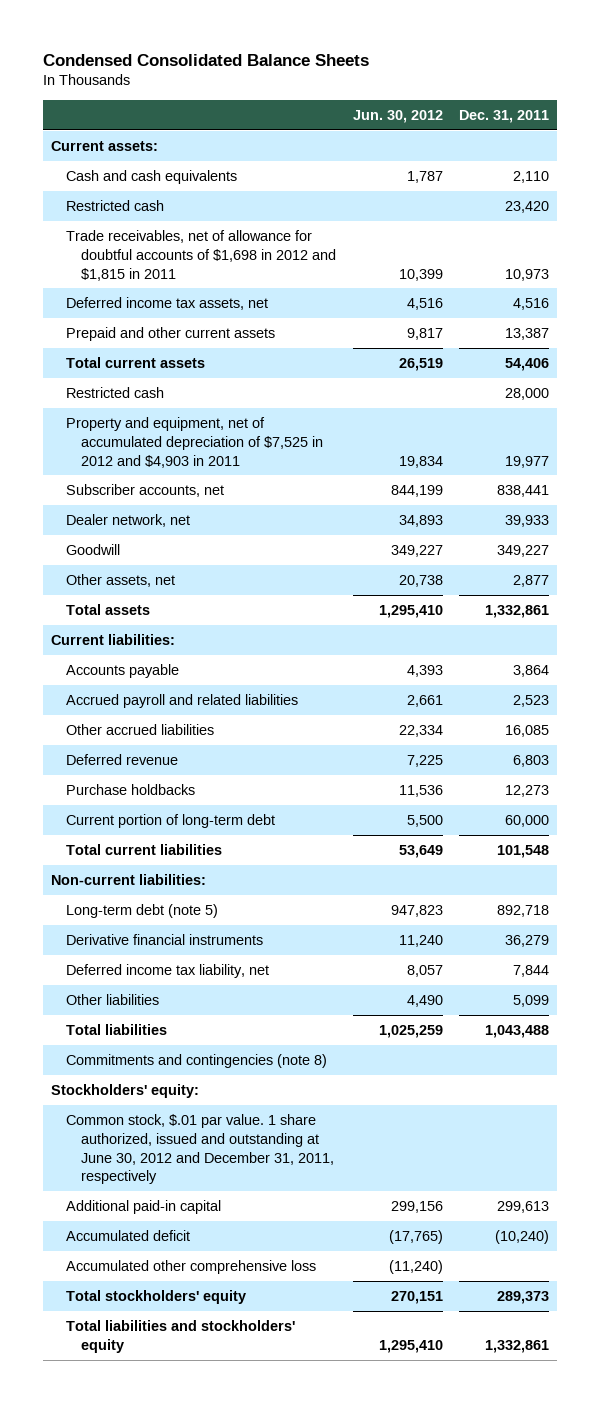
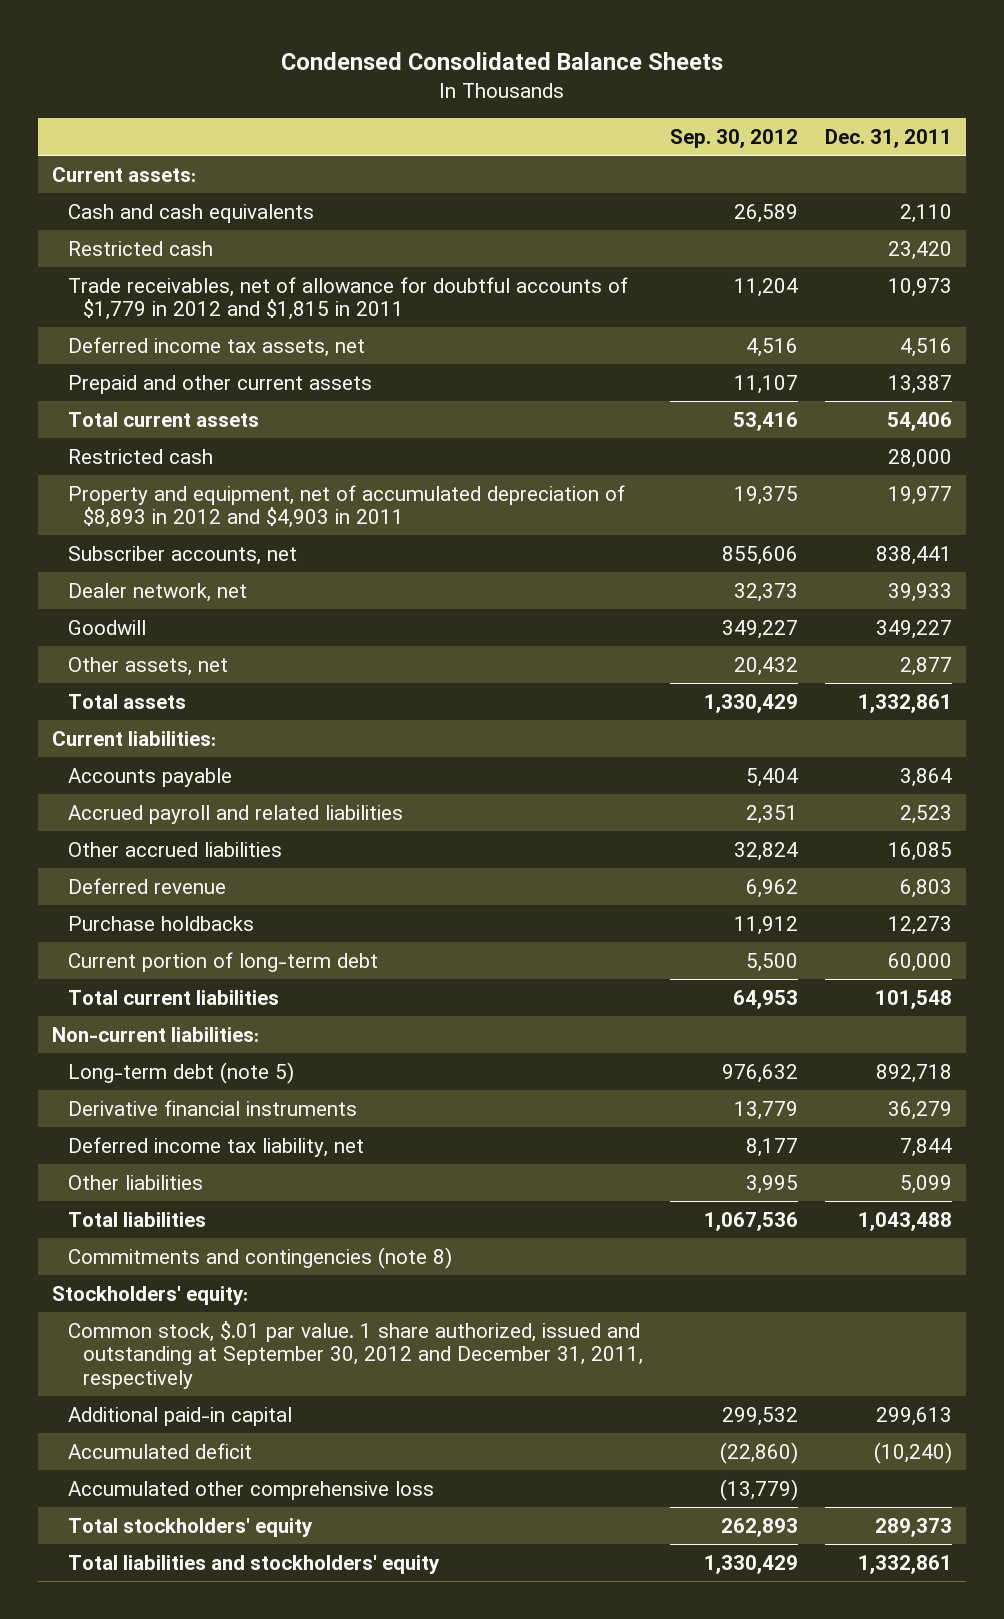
[352,110,443,124] Jun. 30, 2012 -> none
none -> [670,128,799,148] Sep. 30, 2012
[66,229,337,281] Trade receivables, net of allowance for doubtful accounts of $1,698 in 2012 and $1,815 in 2011 -> [67,276,628,321] Trade receivables, net of allowance for doubtful accounts of $1,779 in 2012 and $1,815 in 2011
[66,416,324,468] Property and equipment, net of accumulated depreciation of $7,525 in 2012 and $4,903 in 2011 -> [67,484,625,529] Property and equipment, net of accumulated depreciation of $8,893 in 2012 and $4,903 in 2011
[66,1113,335,1185] Common stock, $.01 par value. 1 share authorized, issued and outstanding at June 30, 2012 and December 31, 2011, respectively -> [67,1320,644,1389] Common stock, $.01 par value. 1 share authorized, issued and outstanding at September 30, 2012 and December 31, 2011, respectively

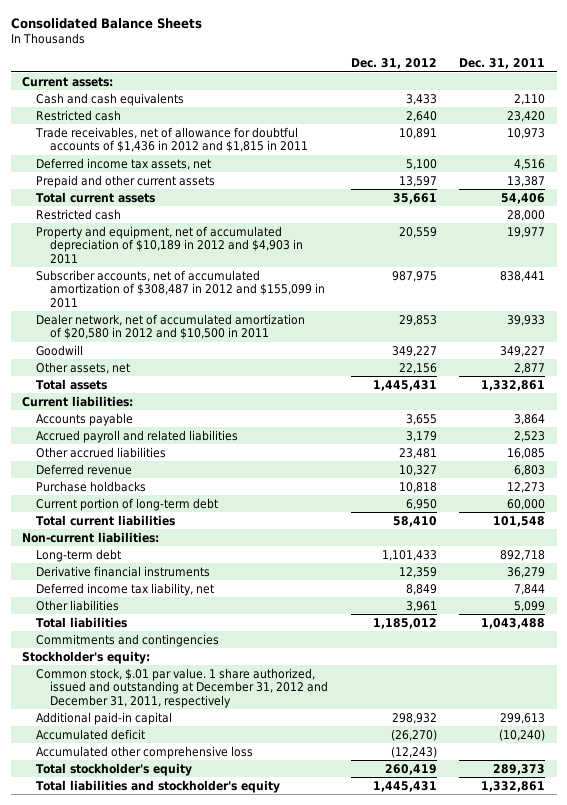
[281,52,724,71] Condensed Consolidated Balance Sheets -> [10,18,202,30] Consolidated Balance Sheets
[670,128,799,148] Sep. 30, 2012 -> none
none -> [350,58,437,70] Dec. 31, 2012
[67,276,628,321] Trade receivables, net of allowance for doubtful accounts of $1,779 in 2012 and $1,815 in 2011 -> [34,126,308,153] Trade receivables, net of allowance for doubtful accounts of $1,436 in 2012 and $1,815 in 2011
[67,484,625,529] Property and equipment, net of accumulated depreciation of $8,893 in 2012 and $4,903 in 2011 -> [35,225,303,264] Property and equipment, net of accumulated depreciation of $10,189 in 2012 and $4,903 in 2011
[67,545,297,565] Subscriber accounts, net -> [35,269,325,308] Subscriber accounts, net of accumulated amortization of $308,487 in 2012 and $155,099 in 2011
[67,582,247,602] Dealer network, net -> [35,313,305,340] Dealer network, net of accumulated amortization of $20,580 in 2012 and $10,500 in 2011
[67,1061,294,1084] Long-term debt (note 5) -> [35,548,121,562] Long-term debt
[67,1246,452,1269] Commitments and contingencies (note 8) -> [35,633,219,647] Commitments and contingencies
[51,1285,248,1305] Stockholders' equity: -> [21,650,150,664] Stockholder's equity:
[67,1320,644,1389] Common stock, $.01 par value. 1 share authorized, issued and outstanding at September 30, 2012 and December 31, 2011, respectively -> [35,667,328,708] Common stock, $.01 par value. 1 share authorized, issued and outstanding at December 31, 2012 and December 31, 2011, respectively
[67,1517,313,1537] Total stockholders' equity -> [35,762,192,776] Total stockholder's equity
[67,1554,440,1574] Total liabilities and stockholders' equity -> [35,779,280,793] Total liabilities and stockholder's equity

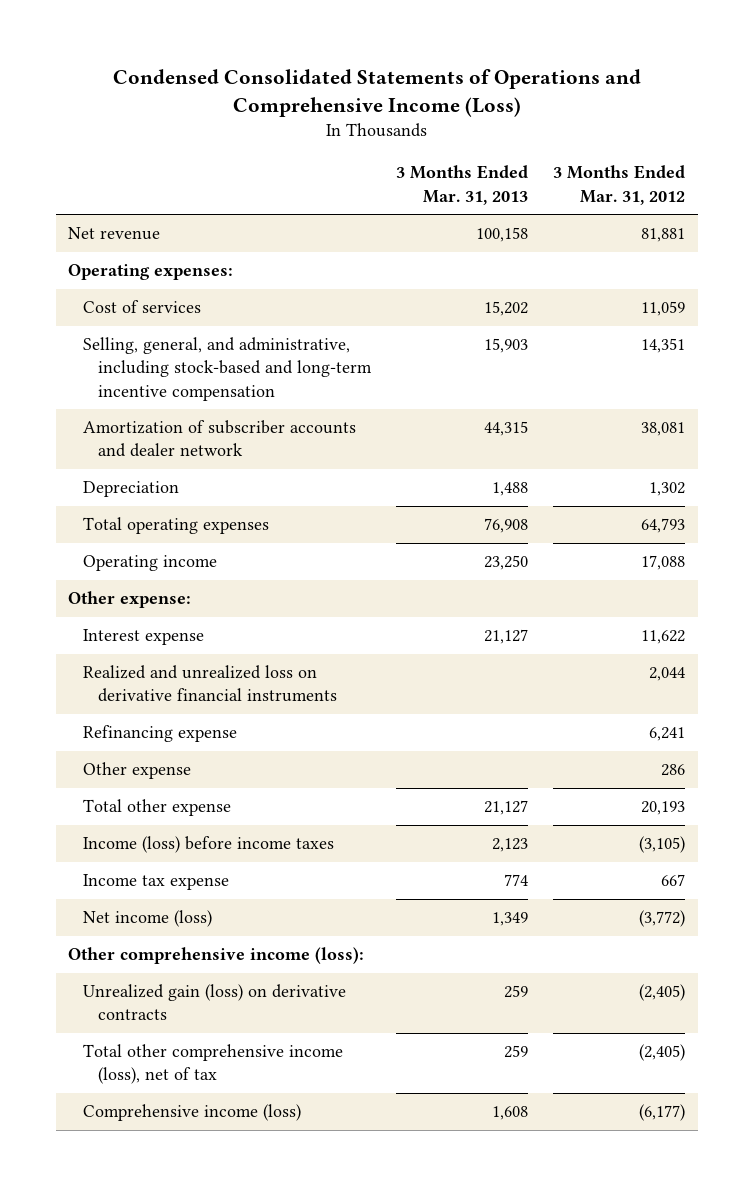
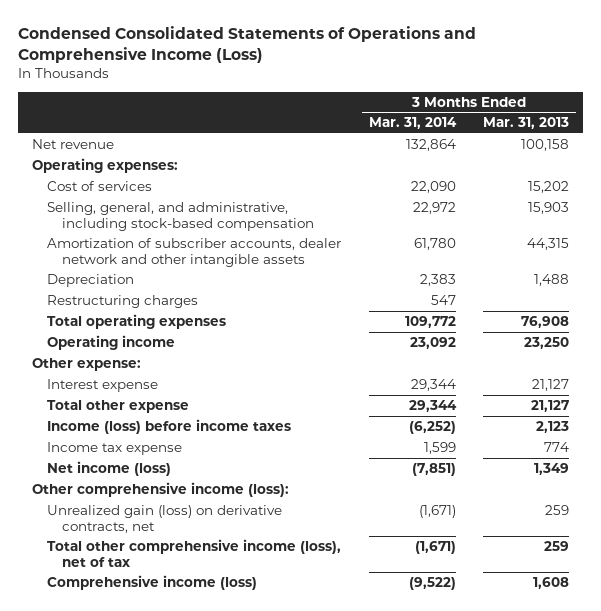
[553,165,686,205] 3 Months Ended Mar. 31, 2012 -> none
none -> [368,117,457,130] Mar. 31, 2014
[83,337,373,401] Selling, general, and administrative, including stock-based and long-term incentive compensation -> [46,201,314,231] Selling, general, and administrative, including stock-based compensation
[83,420,357,458] Amortization of subscriber accounts and dealer network -> [46,237,341,267] Amortization of subscriber accounts, dealer network and other intangible assets
none -> [46,294,198,308] Restructuring charges
[83,665,338,703] Realized and unrealized loss on derivative financial instruments -> none
[83,725,238,743] Refinancing expense -> none
[83,762,192,780] Other expense -> none
[83,984,347,1021] Unrealized gain (loss) on derivative contracts -> [46,504,282,533] Unrealized gain (loss) on derivative contracts, net

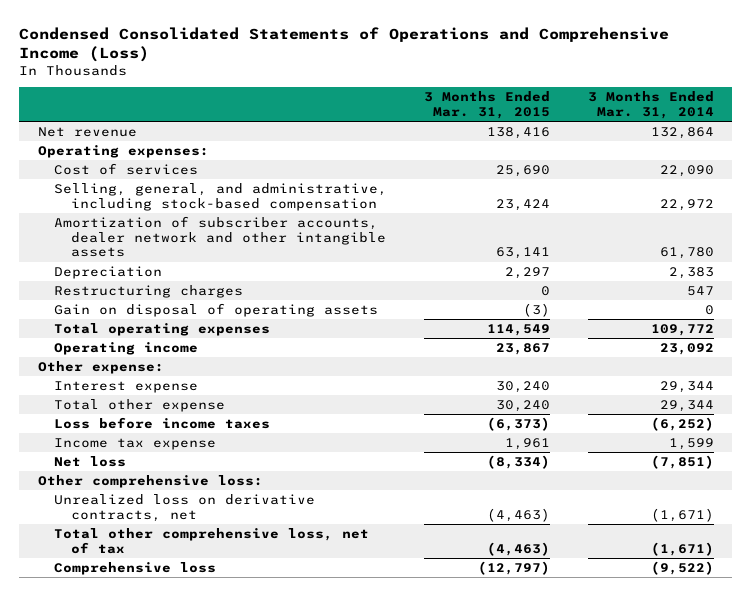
[483,117,570,130] Mar. 31, 2013 -> none
none -> [424,91,551,119] 3 Months Ended Mar. 31, 2015
none -> [54,302,379,317] Gain on disposal of operating assets
[46,418,291,434] Income (loss) before income taxes -> [54,416,271,429] Loss before income taxes
[46,460,171,476] Net income (loss) -> [54,455,127,467] Net loss
[32,481,290,497] Other comprehensive income (loss): -> [37,474,263,488] Other comprehensive loss:
[46,504,282,533] Unrealized gain (loss) on derivative contracts, net -> [54,493,316,522] Unrealized loss on derivative contracts, net
[46,538,341,567] Total other comprehensive income (loss), net of tax -> [54,527,370,554] Total other comprehensive loss, net of tax
[46,574,257,590] Comprehensive income (loss) -> [54,561,217,575] Comprehensive loss

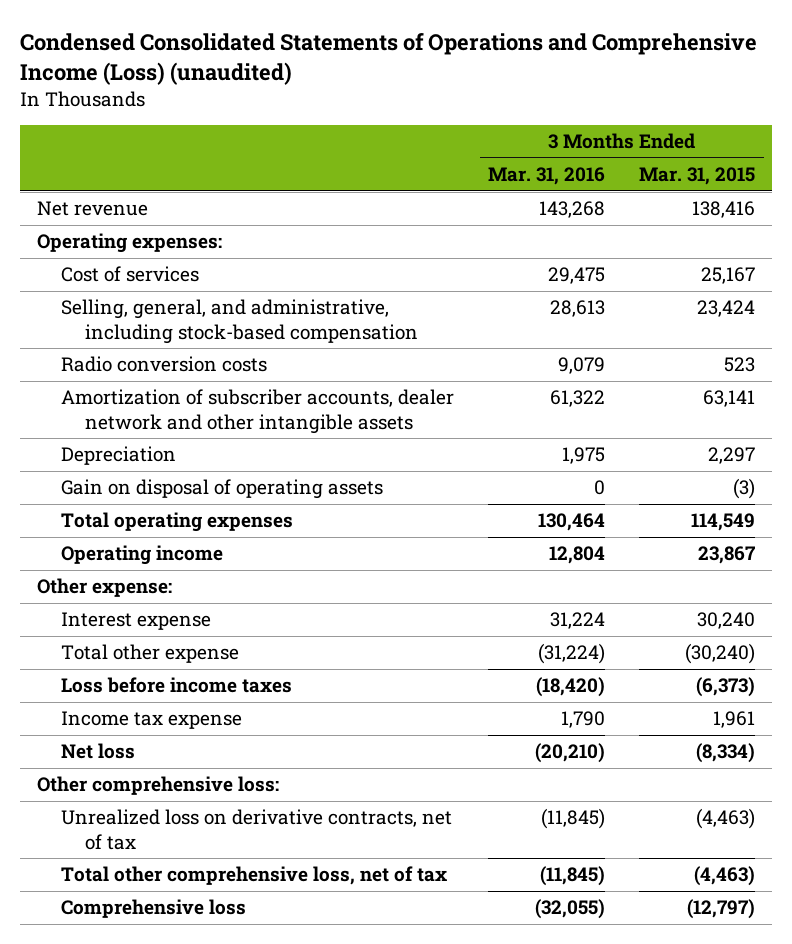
[19,26,670,62] Condensed Consolidated Statements of Operations and Comprehensive Income (Loss) -> [19,32,757,85] Condensed Consolidated Statements of Operations and Comprehensive Income (Loss) (unaudited)
[587,91,714,119] 3 Months Ended Mar. 31, 2014 -> none
none -> [488,167,606,186] Mar. 31, 2016
[496,164,551,177] 25,690 -> [701,267,756,285] 25,167
none -> [61,356,268,373] Radio conversion costs
[54,284,244,298] Restructuring charges -> none
[496,399,551,412] 30,240 -> [685,643,756,665] (30,240)
[54,493,316,522] Unrealized loss on derivative contracts, net -> [61,809,453,850] Unrealized loss on derivative contracts, net of tax

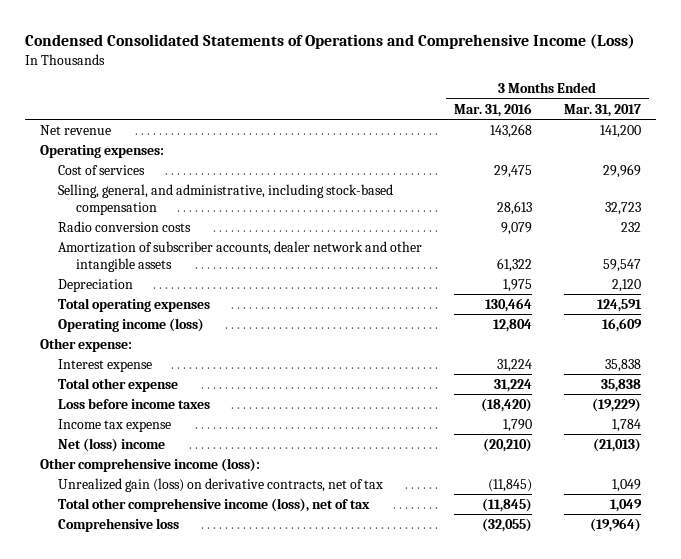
[19,32,757,85] Condensed Consolidated Statements of Operations and Comprehensive Income (Loss) (unaudited) -> [24,34,635,50] Condensed Consolidated Statements of Operations and Comprehensive Income (Loss)
[639,167,756,186] Mar. 31, 2015 -> none
none -> [563,103,641,117] Mar. 31, 2017
[61,479,384,500] Gain on disposal of operating assets -> none
[61,545,224,566] Operating income -> [58,317,205,332] Operating income (loss)
[538,643,606,665] (31,224) -> [493,378,532,392] 31,224
[61,743,136,760] Net loss -> [58,437,166,452] Net (loss) income
[36,776,279,796] Other comprehensive loss: -> [40,457,261,472] Other comprehensive income (loss):
[61,809,453,850] Unrealized loss on derivative contracts, net of tax -> [58,477,384,492] Unrealized gain (loss) on derivative contracts, net of tax
[61,866,448,886] Total other comprehensive loss, net of tax -> [58,497,371,512] Total other comprehensive income (loss), net of tax

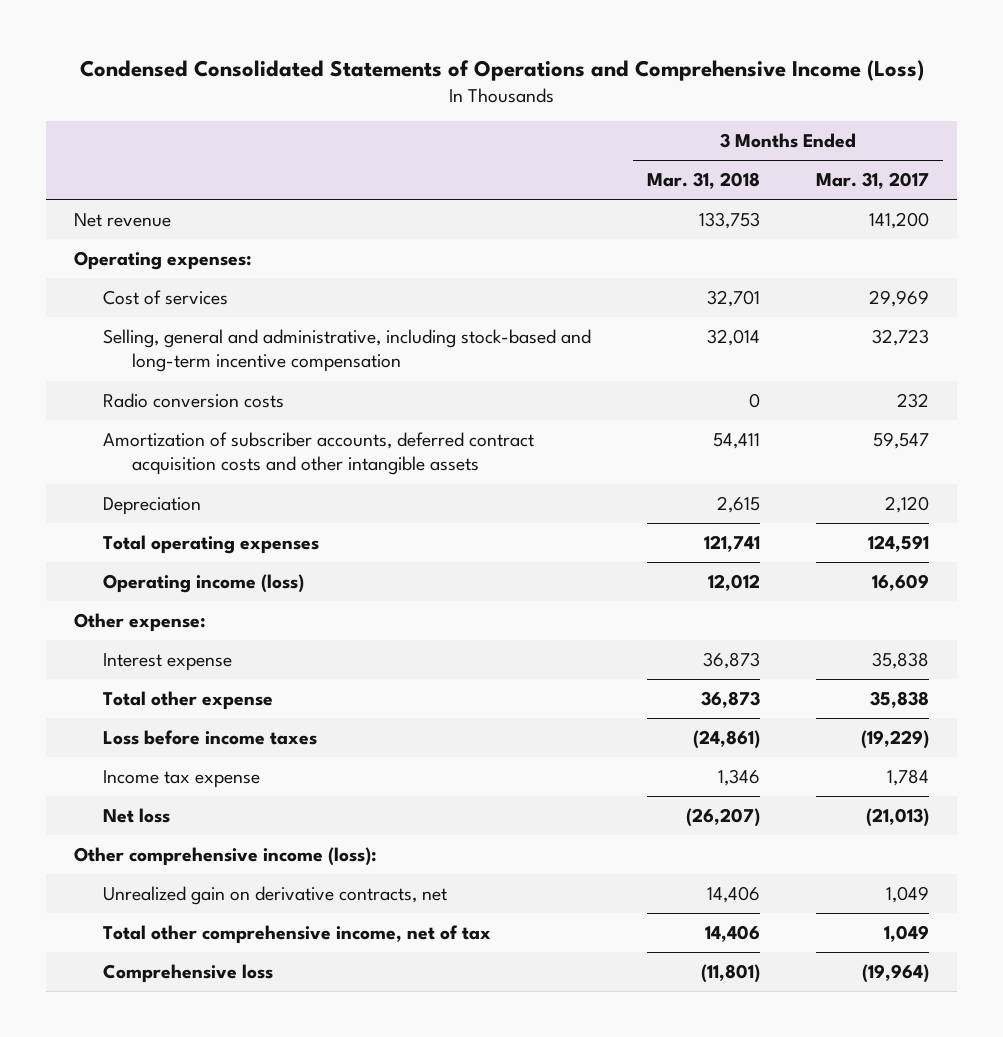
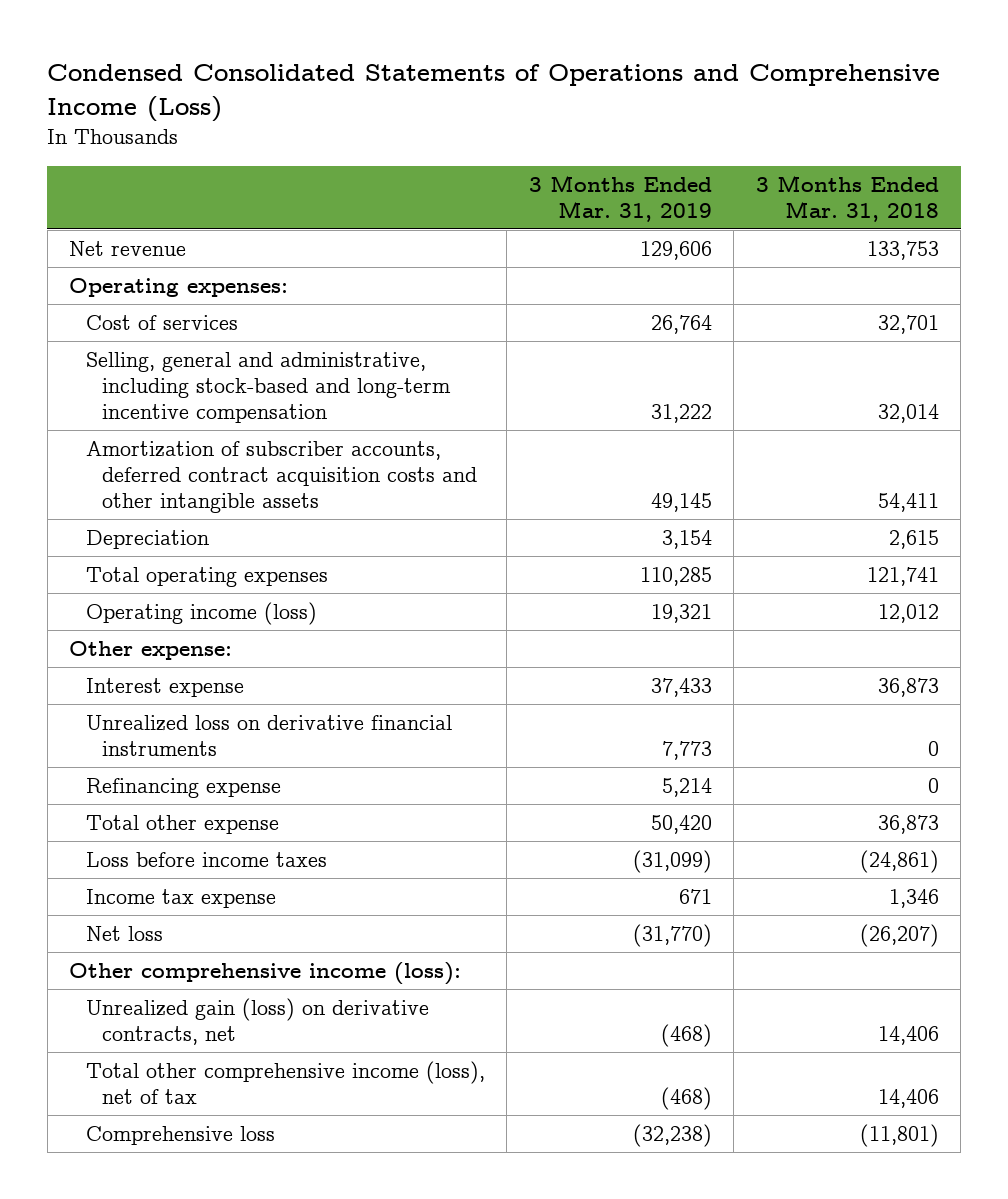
[816,172,930,190] Mar. 31, 2017 -> none
none -> [528,174,712,222] 3 Months Ended Mar. 31, 2019
[102,392,284,408] Radio conversion costs -> none
none -> [85,715,452,757] Unrealized loss on derivative financial instruments
none -> [85,778,281,799] Refinancing expense
[102,885,447,905] Unrealized gain on derivative contracts, net -> [85,998,429,1046] Unrealized gain (loss) on derivative contracts, net
[102,924,491,944] Total other comprehensive income, net of tax -> [85,1061,485,1105] Total other comprehensive income (loss), net of tax

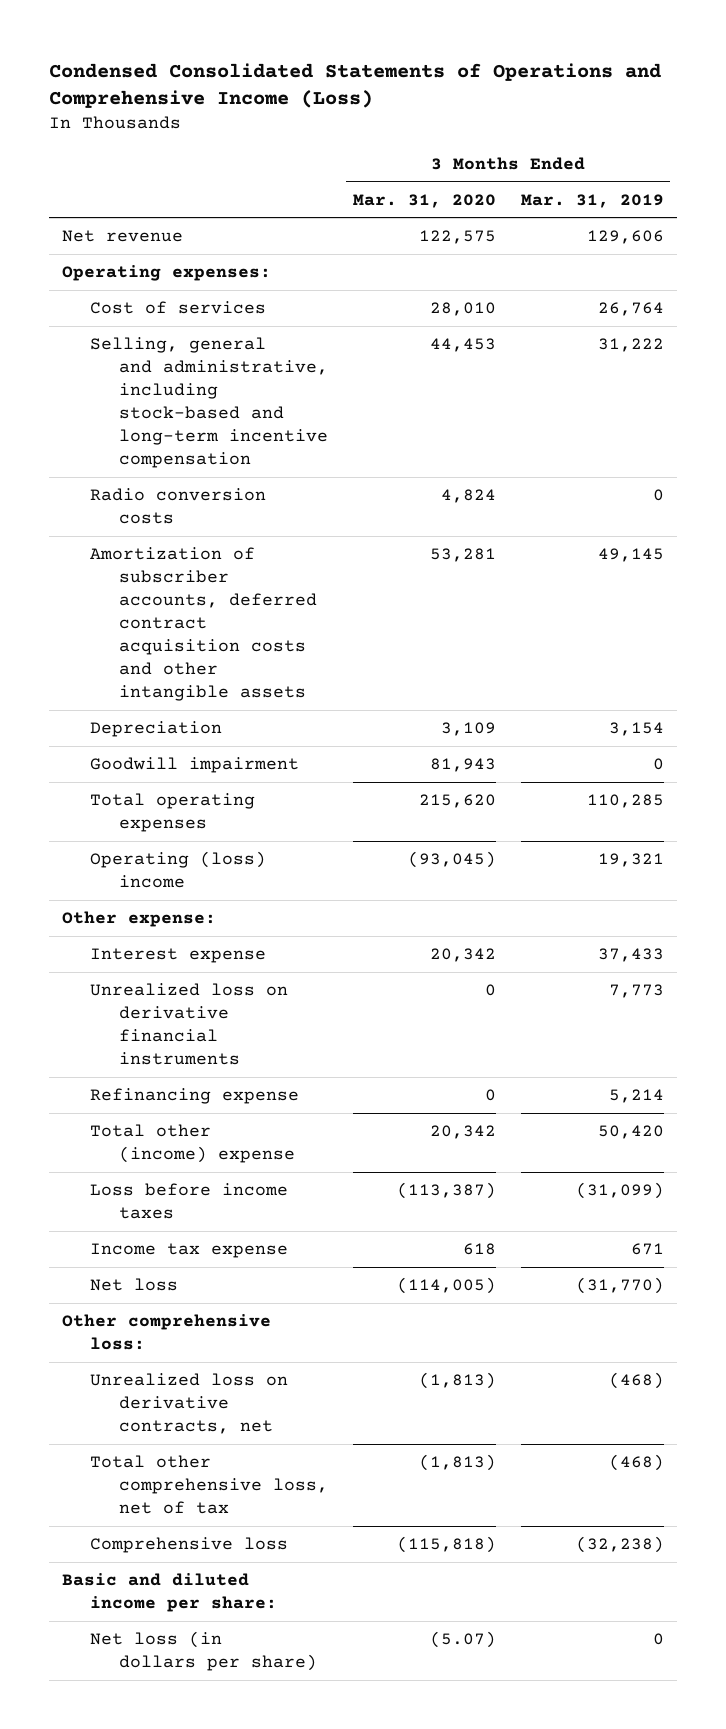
[755,174,939,222] 3 Months Ended Mar. 31, 2018 -> none
none -> [352,193,496,208] Mar. 31, 2020
none -> [90,487,267,524] Radio conversion costs
none -> [90,756,300,773] Goodwill impairment
[85,602,317,626] Operating income (loss) -> [90,850,267,888] Operating (loss) income
[85,815,279,835] Total other expense -> [90,1123,295,1163] Total other (income) expense
[69,962,462,986] Other comprehensive income (loss): -> [61,1313,271,1350] Other comprehensive loss:
[85,998,429,1046] Unrealized gain (loss) on derivative contracts, net -> [90,1372,289,1435] Unrealized loss on derivative contracts, net
[85,1061,485,1105] Total other comprehensive income (loss), net of tax -> [90,1454,328,1515] Total other comprehensive loss, net of tax
none -> [61,1572,278,1612] Basic and diluted income per share:
none -> [90,1630,317,1671] Net loss (in dollars per share)

